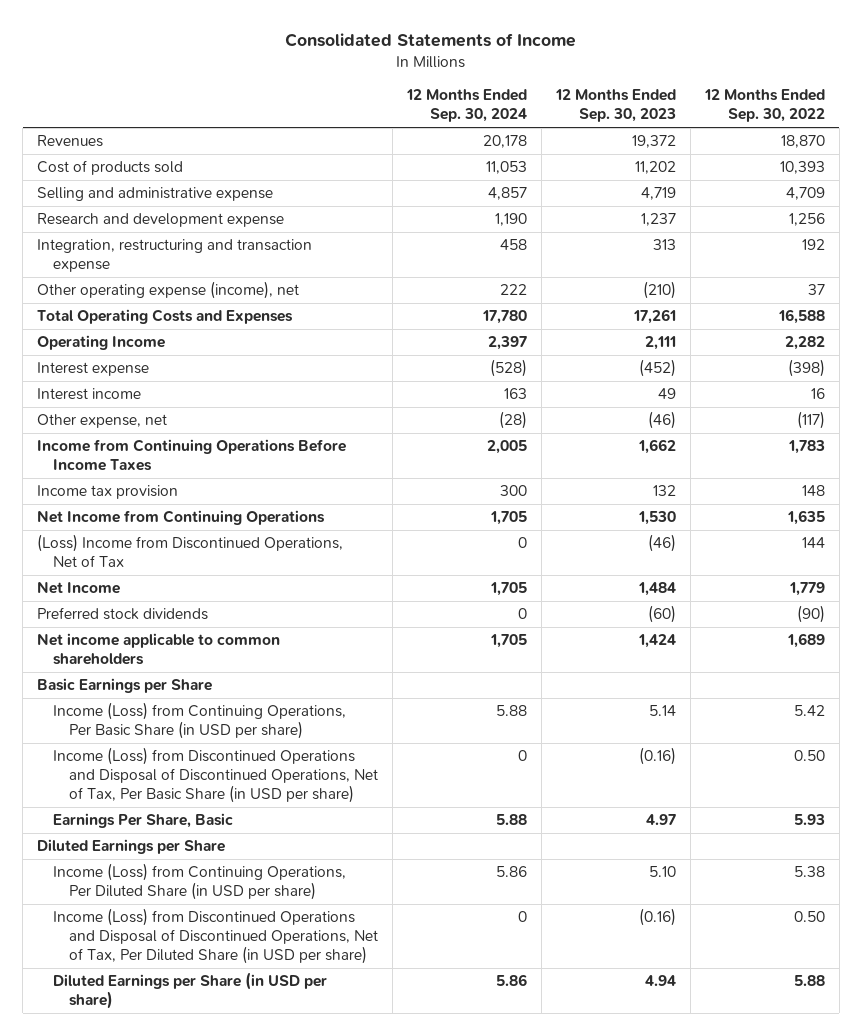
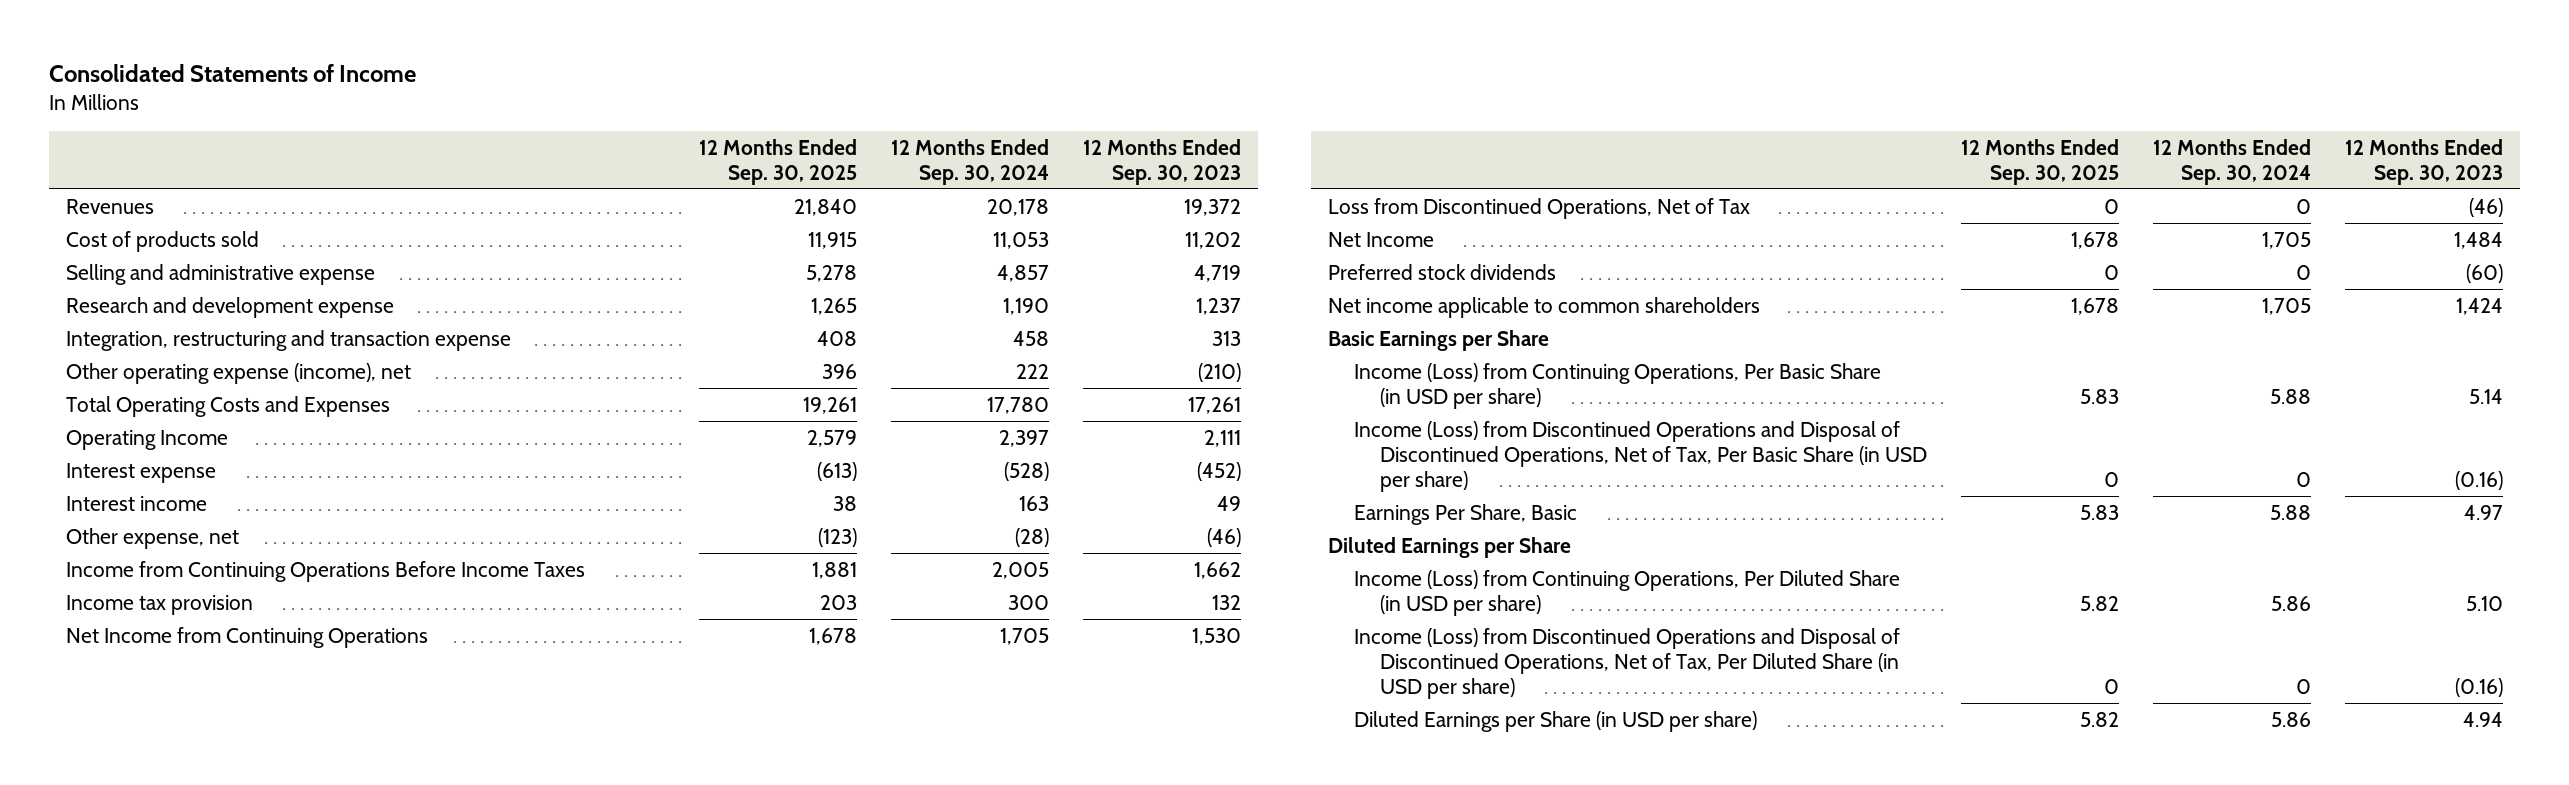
[703,89,825,123] 12 Months Ended Sep. 30, 2022 -> none
none -> [699,138,858,185] 12 Months Ended Sep. 30, 2025
[37,534,344,568] (Loss) Income from Discontinued Operations, Net of Tax -> [1327,197,1750,219] Loss from Discontinued Operations, Net of Tax

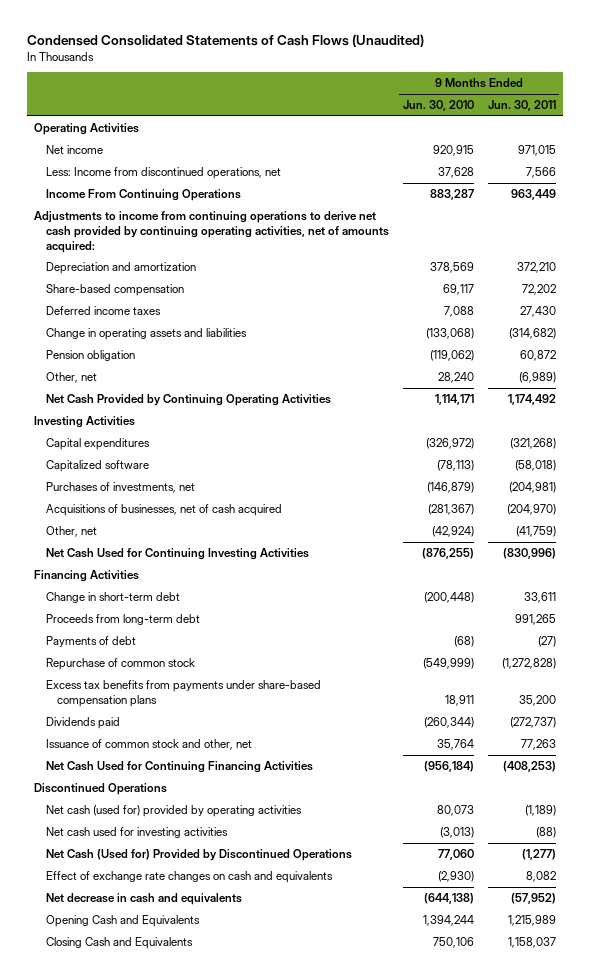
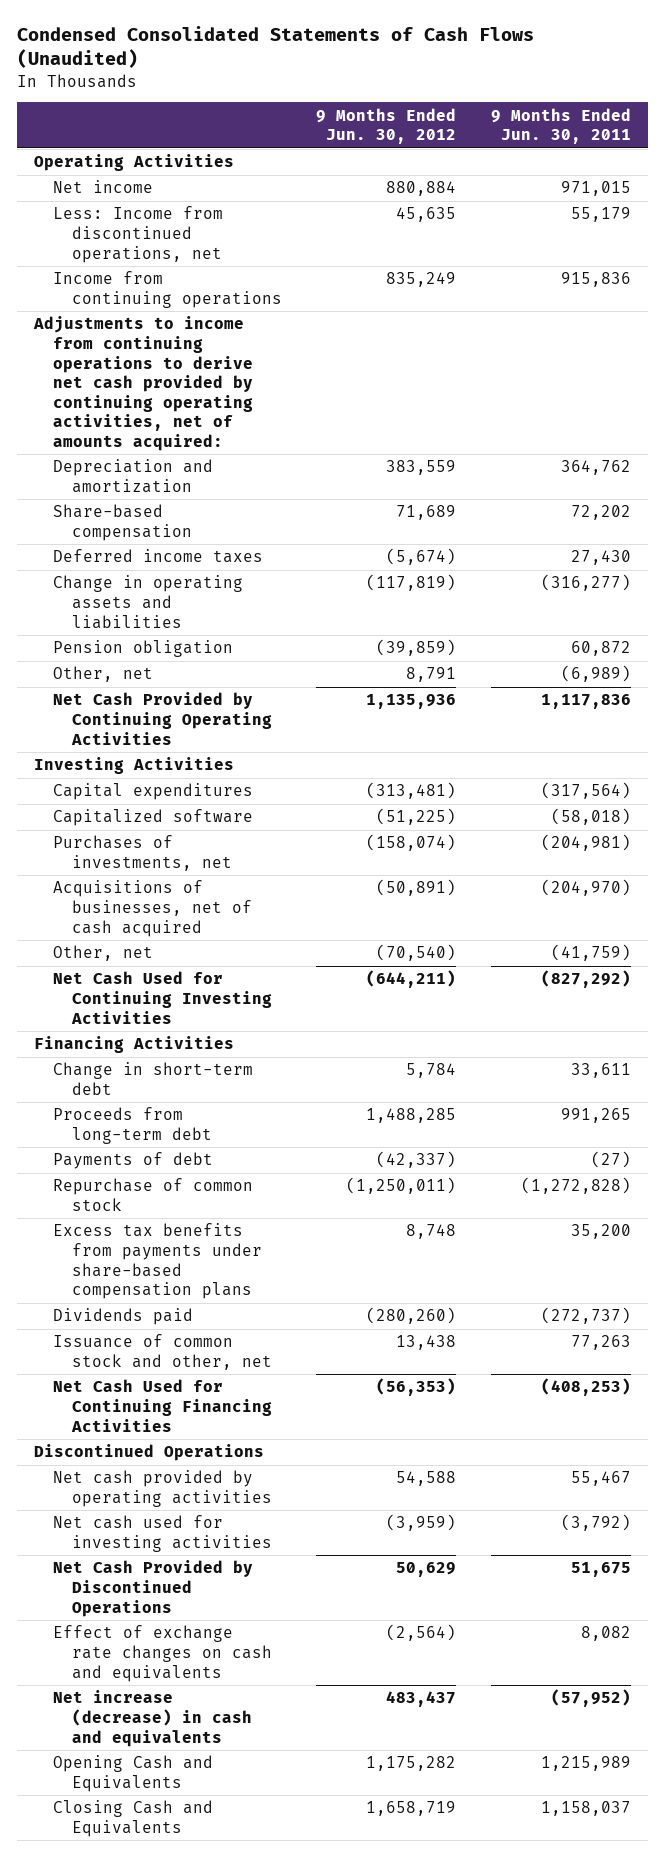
[402,100,474,112] Jun. 30, 2010 -> none
none -> [316,107,457,145] 9 Months Ended Jun. 30, 2012
[525,167,556,179] 7,566 -> [570,207,631,223] 55,179
[45,189,241,202] Income From Continuing Operations -> [52,271,282,308] Income from continuing operations
[510,189,556,201] 963,449 -> [560,272,631,288] 915,836
[516,262,556,274] 372,210 -> [560,460,631,476] 364,762
[508,328,556,340] (314,682) -> [540,574,631,592] (316,277)
[507,394,556,406] 1,174,492 -> [540,694,631,710] 1,117,836
[509,438,556,450] (321,268) -> [540,782,631,800] (317,564)
[502,548,556,560] (830,996) -> [540,970,631,989] (827,292)
[45,805,302,818] Net cash (used for) provided by operating activities -> [52,1470,272,1507] Net cash provided by operating activities
[524,805,556,817] (1,189) -> [570,1471,631,1487] 55,467
[535,827,556,839] (88) -> [560,1514,631,1532] (3,792)
[45,849,352,862] Net Cash (Used for) Provided by Discontinued Operations -> [52,1560,253,1617] Net Cash Provided by Discontinued Operations
[521,849,556,861] (1,277) -> [570,1562,631,1578] 51,675
[45,893,242,906] Net decrease in cash and equivalents -> [52,1690,252,1747] Net increase (decrease) in cash and equivalents

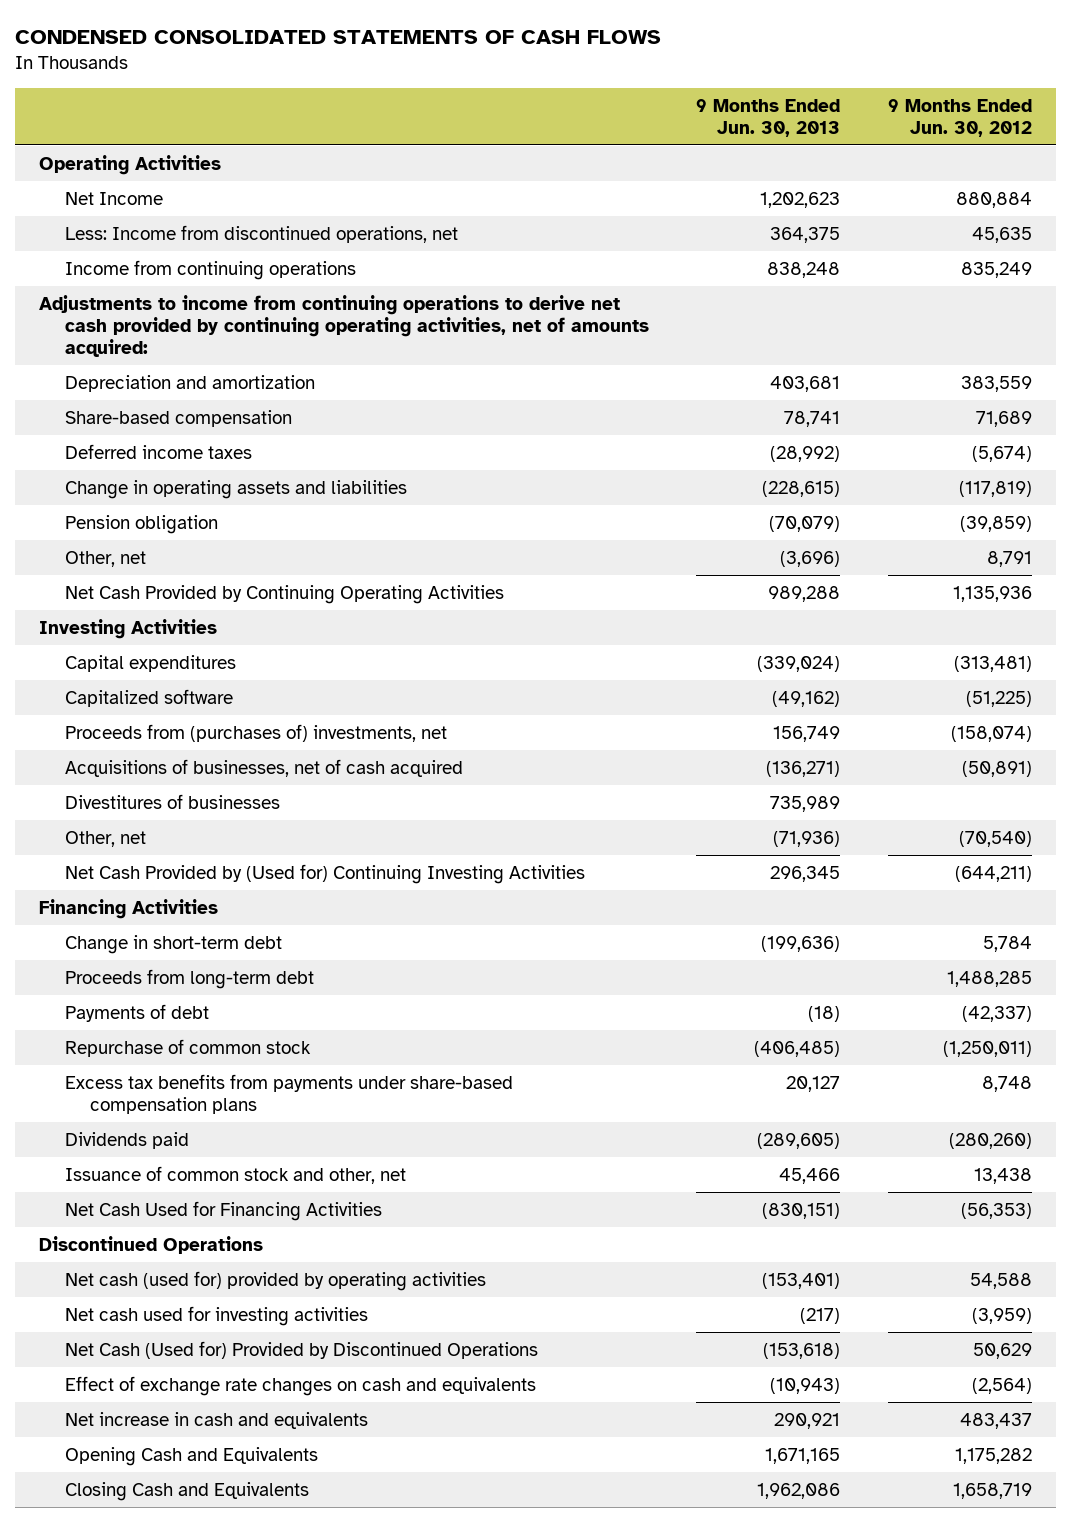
[16,26,534,69] Condensed Consolidated Statements of Cash Flows (Unaudited) -> [15,30,662,45] CONDENSED CONSOLIDATED STATEMENTS OF CASH FLOWS
[490,107,631,145] 9 Months Ended Jun. 30, 2011 -> none
none -> [696,98,841,137] 9 Months Ended Jun. 30, 2013
[52,180,153,194] Net income -> [64,191,163,205] Net Income
[52,835,232,871] Purchases of investments, net -> [64,723,447,742] Proceeds from (purchases of) investments, net
none -> [64,793,280,809] Divestitures of businesses
[52,971,272,1024] Net Cash Used for Continuing Investing Activities -> [64,863,585,884] Net Cash Provided by (Used for) Continuing Investing Activities
[52,1379,272,1432] Net Cash Used for Continuing Financing Activities -> [64,1200,382,1221] Net Cash Used for Financing Activities
[52,1470,272,1507] Net cash provided by operating activities -> [64,1270,486,1291] Net cash (used for) provided by operating activities
[52,1560,253,1617] Net Cash Provided by Discontinued Operations -> [64,1340,538,1359] Net Cash (Used for) Provided by Discontinued Operations
[52,1690,252,1747] Net increase (decrease) in cash and equivalents -> [64,1411,368,1429] Net increase in cash and equivalents

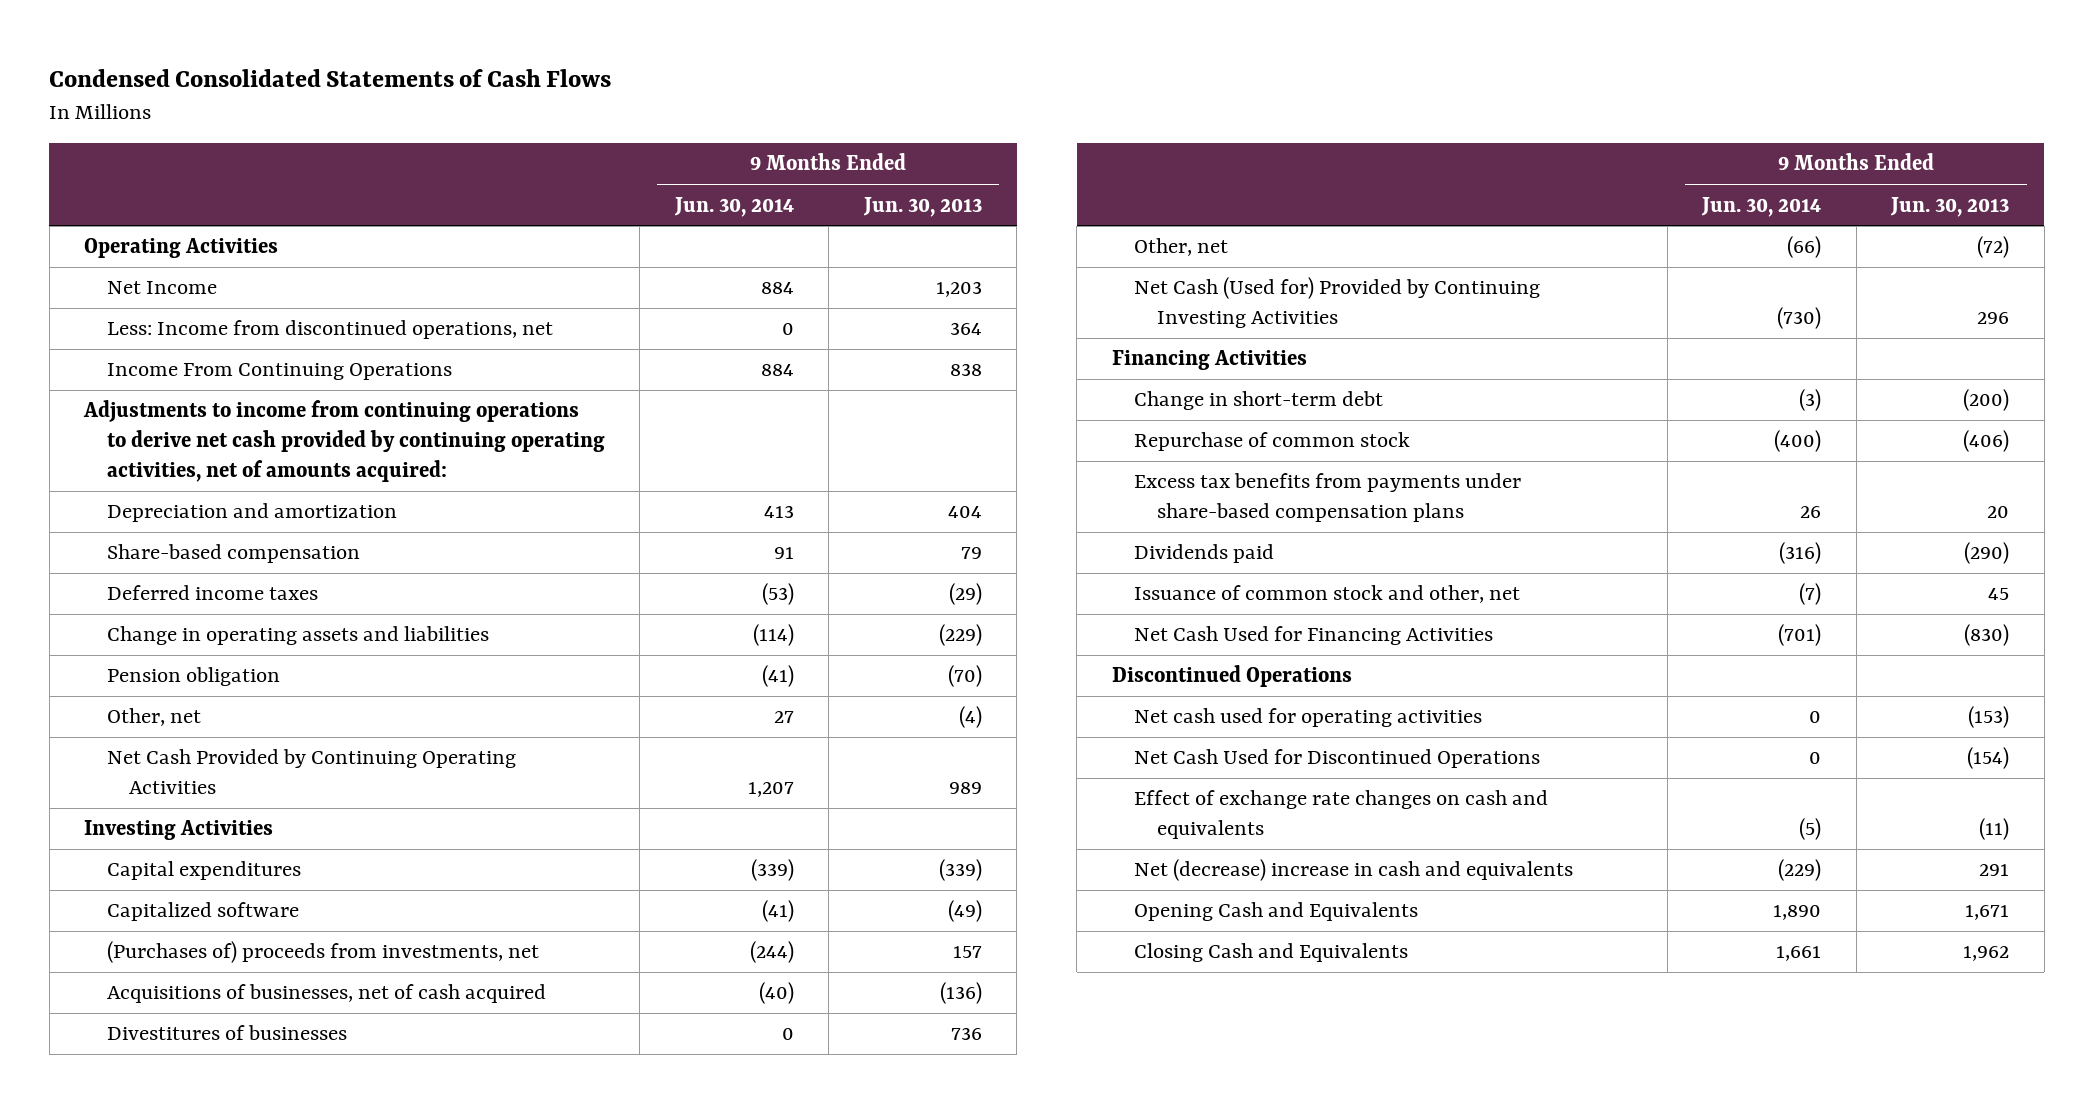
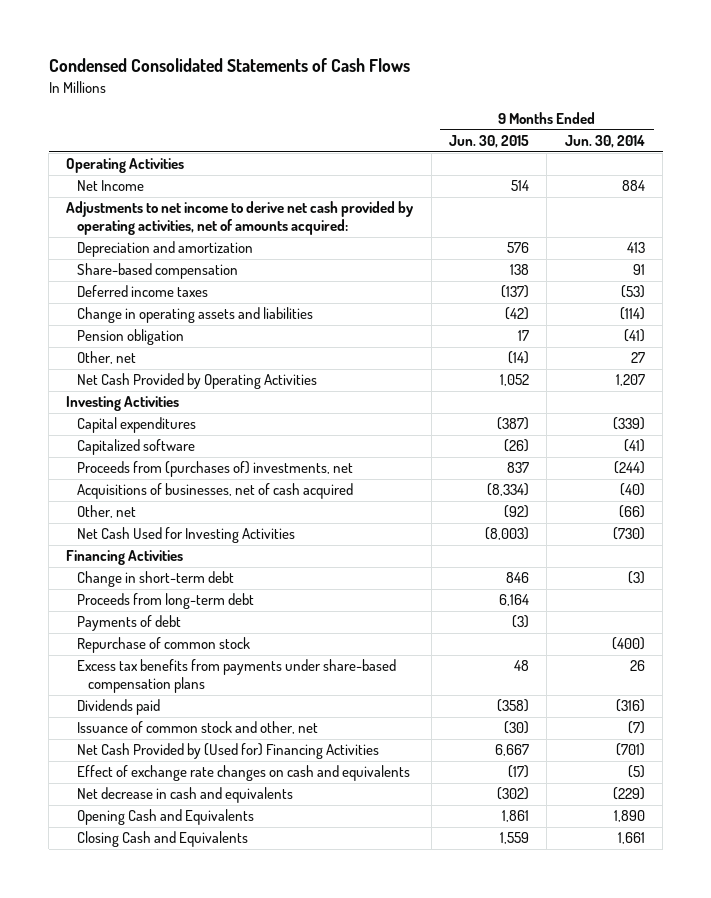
[862,196,982,217] Jun. 30, 2013 -> none
none -> [449,135,530,149] Jun. 30, 2015
[106,320,553,340] Less: Income from discontinued operations, net -> none
[106,363,452,381] Income From Continuing Operations -> none
[83,400,605,482] Adjustments to income from continuing operations to derive net cash provided by continuing operating activities, net of amounts acquired: -> [66,201,415,236] Adjustments to net income to derive net cash provided by operating activities, net of amounts acquired:
[106,749,516,795] Net Cash Provided by Continuing Operating Activities -> [77,373,318,390] Net Cash Provided by Operating Activities
[106,941,539,964] (Purchases of) proceeds from investments, net -> [77,461,354,478] Proceeds from (purchases of) investments, net
[106,1025,347,1041] Divestitures of businesses -> none
[1134,277,1541,329] Net Cash (Used for) Provided by Continuing Investing Activities -> [77,527,296,544] Net Cash Used for Investing Activities
none -> [77,593,255,610] Proceeds from long-term debt
none -> [77,615,182,632] Payments of debt
[1111,665,1352,688] Discontinued Operations -> none
[1134,708,1483,728] Net cash used for operating activities -> none
[1134,749,1541,769] Net Cash Used for Discontinued Operations -> none
[1134,626,1494,646] Net Cash Used for Financing Activities -> [77,743,380,760] Net Cash Provided by (Used for) Financing Activities
[1134,859,1574,882] Net (decrease) increase in cash and equivalents -> [77,787,294,804] Net decrease in cash and equivalents

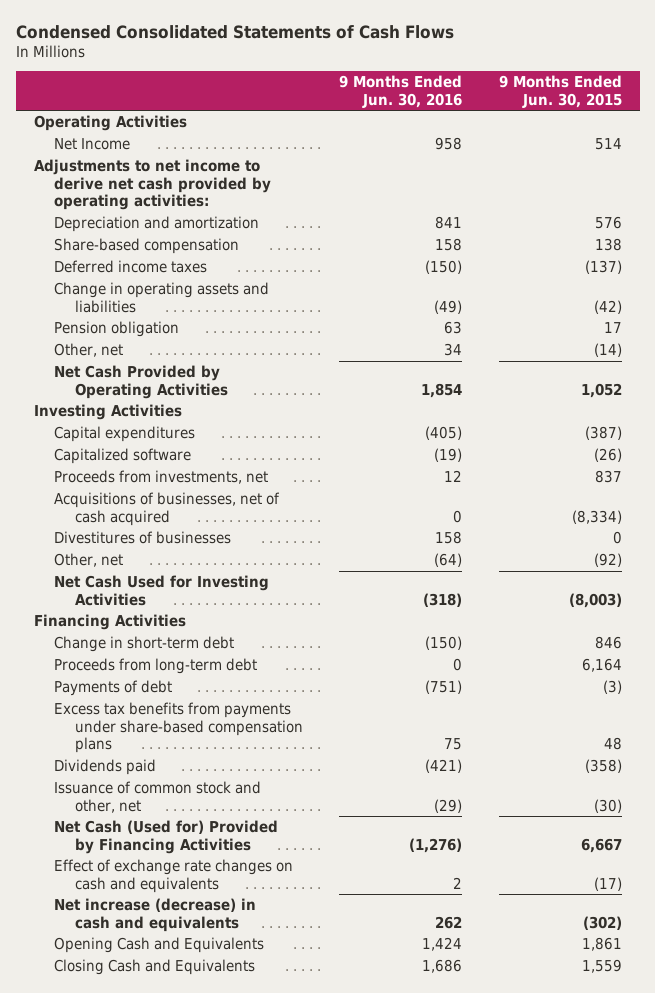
[564,135,645,149] Jun. 30, 2014 -> none
none -> [339,75,463,108] 9 Months Ended Jun. 30, 2016
[66,201,415,236] Adjustments to net income to derive net cash provided by operating activities, net of amounts acquired: -> [33,159,272,211] Adjustments to net income to derive net cash provided by operating activities:
[77,461,354,478] Proceeds from (purchases of) investments, net -> [54,470,269,485] Proceeds from investments, net
none -> [54,531,232,545] Divestitures of businesses
[77,637,251,654] Repurchase of common stock -> none
[77,743,380,760] Net Cash Provided by (Used for) Financing Activities -> [54,820,279,854] Net Cash (Used for) Provided by Financing Activities
[77,787,294,804] Net decrease in cash and equivalents -> [54,898,257,932] Net increase (decrease) in cash and equivalents

